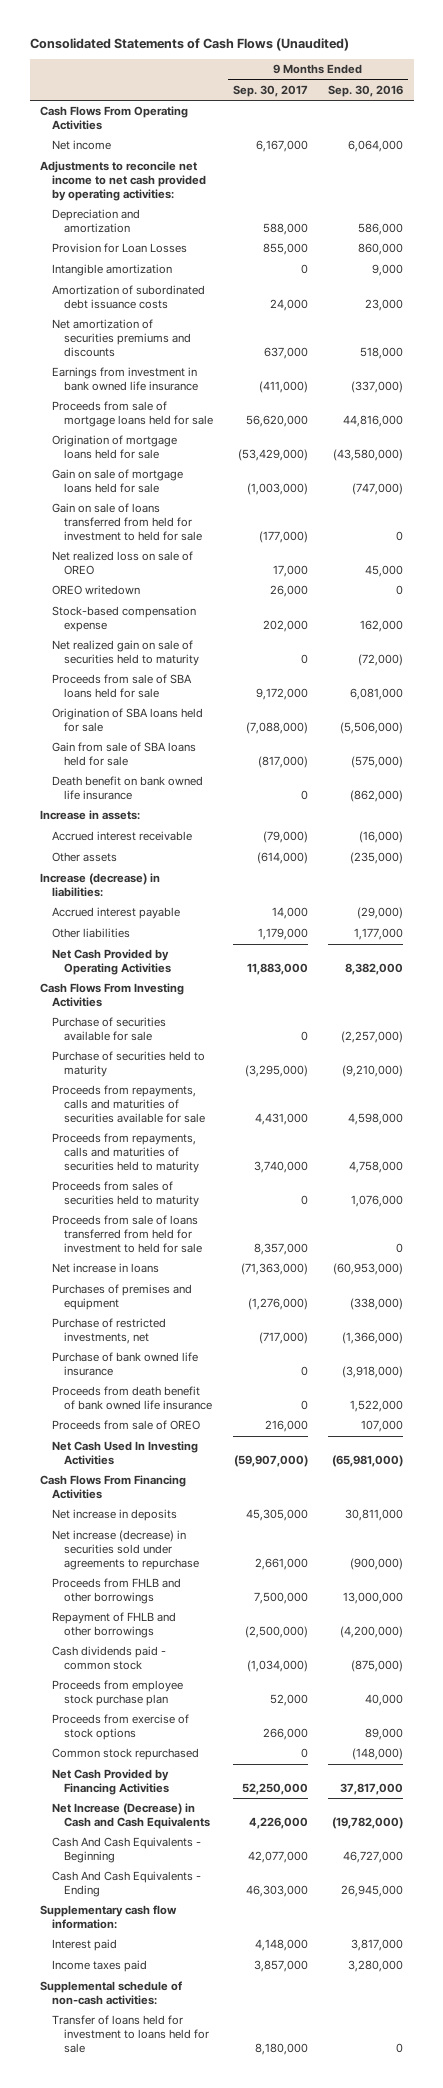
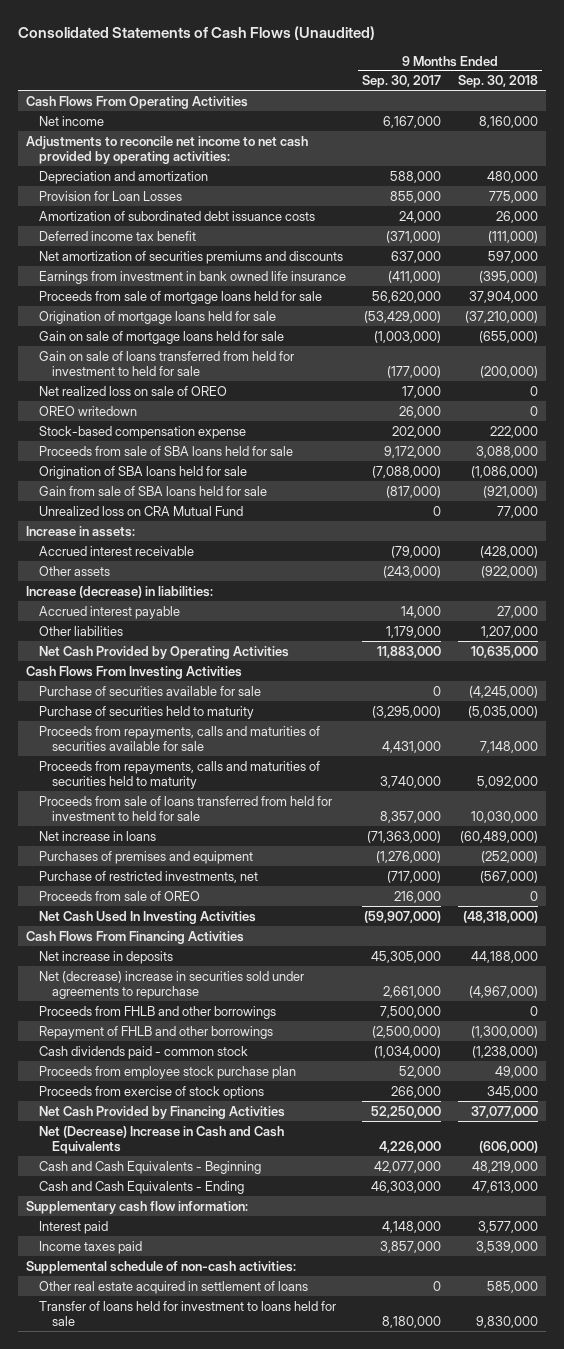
[328,84,404,97] Sep. 30, 2016 -> none
none -> [457,75,538,89] Sep. 30, 2018
[51,264,172,277] Intangible amortization -> none
none -> [38,230,196,241] Deferred income tax benefit
[51,640,199,667] Net realized gain on sale of securities held to maturity -> none
[51,776,203,801] Death benefit on bank owned life insurance -> none
none -> [38,505,243,516] Unrealized loss on CRA Mutual Fund
[257,852,309,865] (614,000) -> [383,565,442,578] (243,000)
[51,1181,199,1208] Proceeds from sales of securities held to maturity -> none
[51,1352,198,1377] Purchase of bank owned life insurance -> none
[51,1386,212,1411] Proceeds from death benefit of bank owned life insurance -> none
[51,1530,199,1570] Net increase (decrease) in securities sold under agreements to repurchase -> [38,970,304,999] Net (decrease) increase in securities sold under agreements to repurchase
[51,1748,199,1761] Common stock repurchased -> none
[51,1803,210,1830] Net Increase (Decrease) in Cash and Cash Equivalents -> [38,1125,284,1154] Net (Decrease) Increase in Cash and Cash Equivalents
[51,1837,201,1864] Cash And Cash Equivalents - Beginning -> [38,1160,261,1174] Cash and Cash Equivalents - Beginning
[51,1871,201,1898] Cash And Cash Equivalents - Ending -> [38,1180,244,1194] Cash and Cash Equivalents - Ending
none -> [38,1280,308,1294] Other real estate acquired in settlement of loans

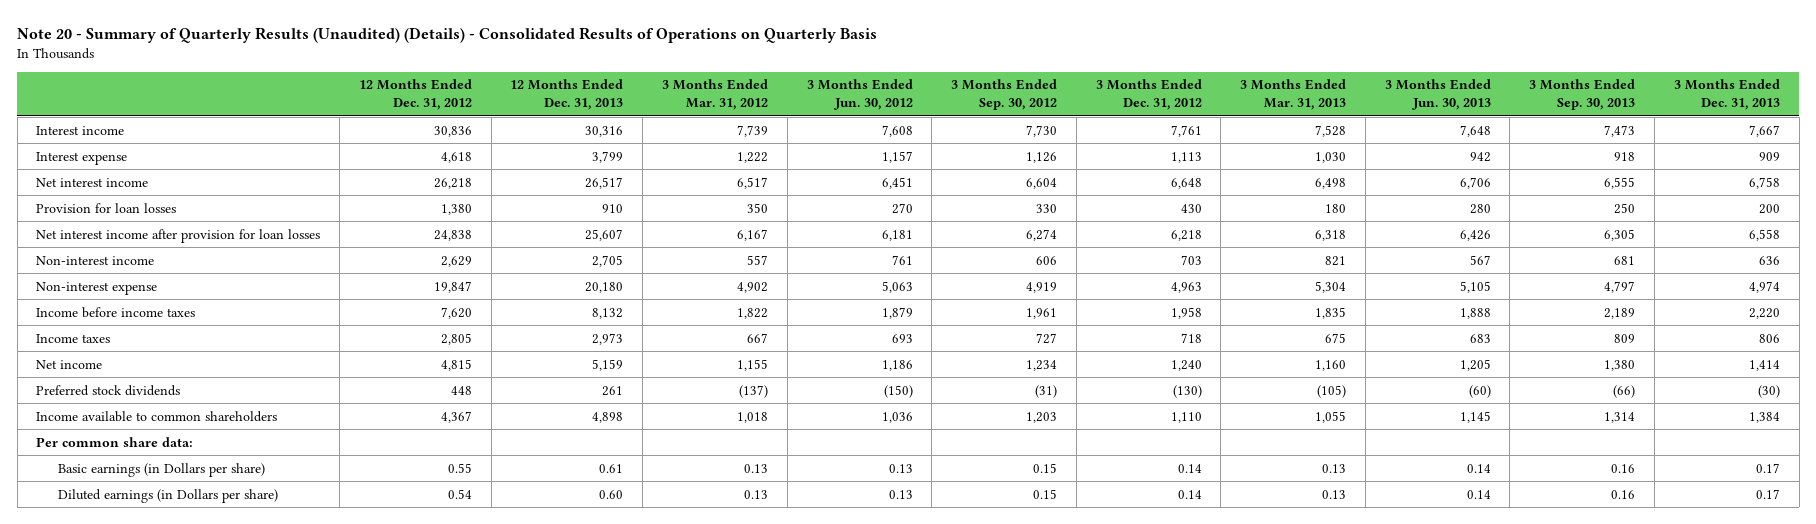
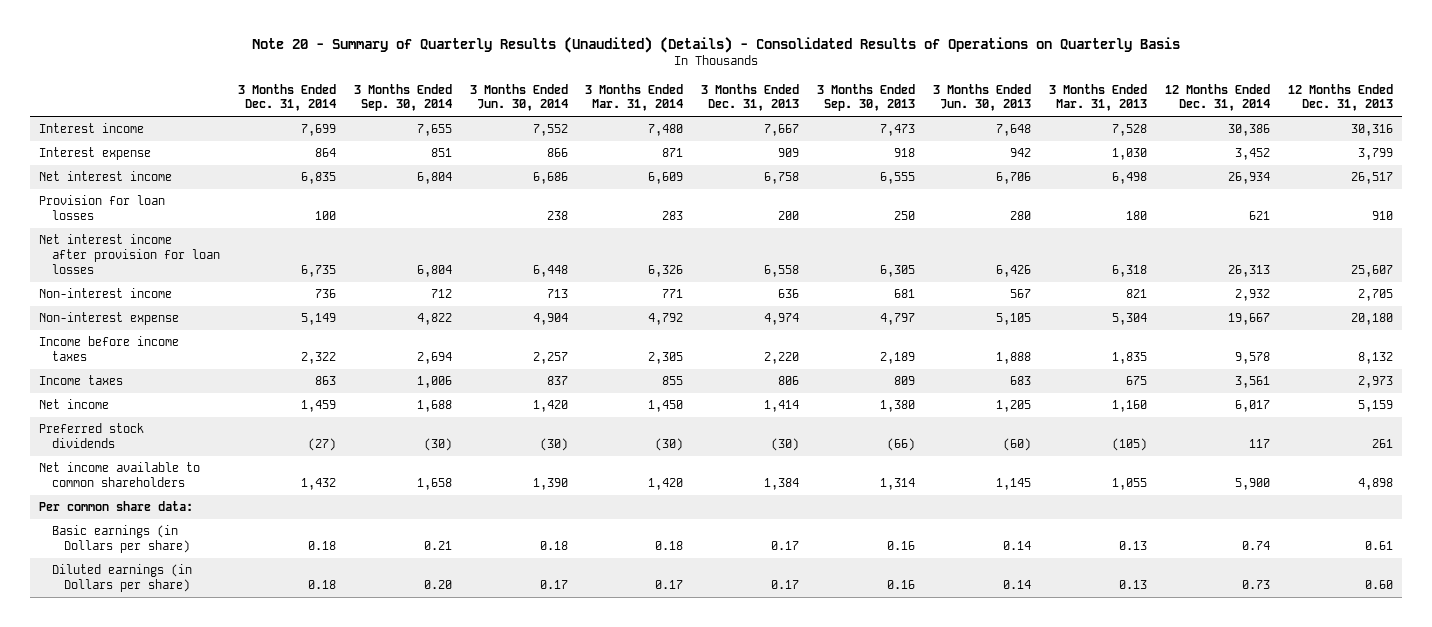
[358,79,472,111] 12 Months Ended Dec. 31, 2012 -> none
[661,79,768,111] 3 Months Ended Mar. 31, 2012 -> none
[806,79,913,111] 3 Months Ended Jun. 30, 2012 -> none
[951,79,1058,111] 3 Months Ended Sep. 30, 2012 -> none
[1095,79,1202,111] 3 Months Ended Dec. 31, 2012 -> none
none -> [237,83,336,112] 3 Months Ended Dec. 31, 2014
none -> [353,83,452,112] 3 Months Ended Sep. 30, 2014
none -> [469,83,568,112] 3 Months Ended Jun. 30, 2014
none -> [585,83,684,112] 3 Months Ended Mar. 31, 2014
none -> [1164,83,1270,112] 12 Months Ended Dec. 31, 2014
[36,410,278,422] Income available to common shareholders -> [39,462,201,488] Net income available to common shareholders

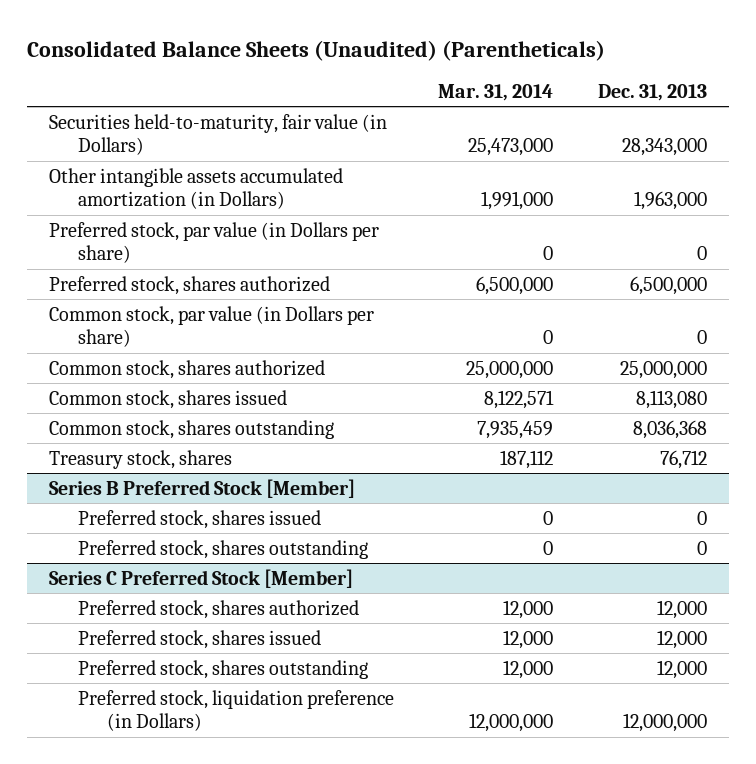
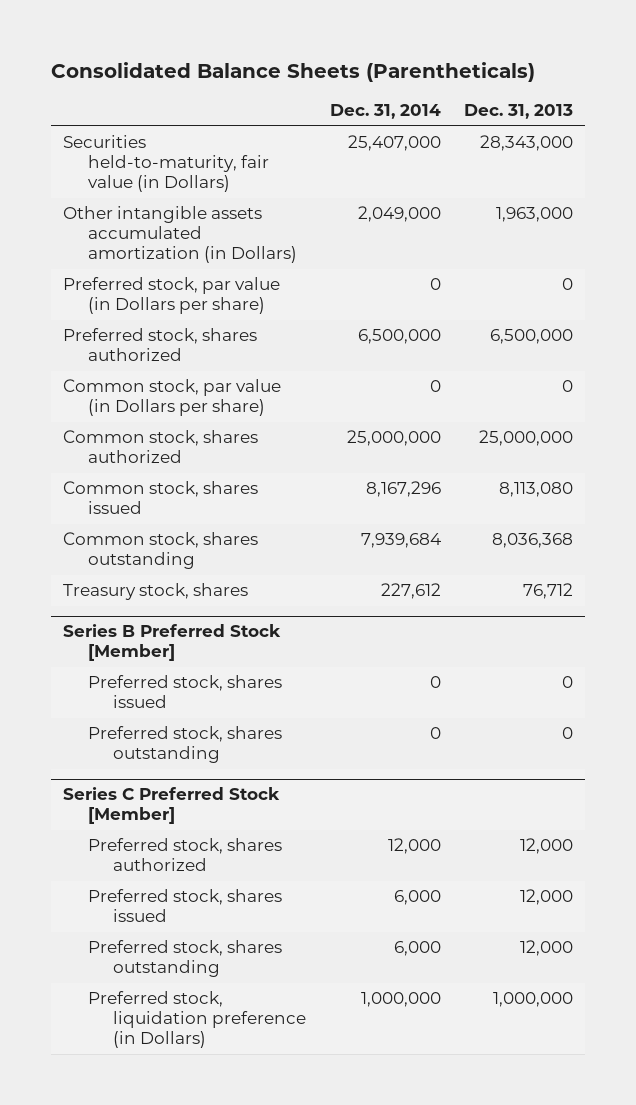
[26,39,605,61] Consolidated Balance Sheets (Unaudited) (Parentheticals) -> [51,61,536,82] Consolidated Balance Sheets (Parentheticals)
[438,83,554,101] Mar. 31, 2014 -> none
none -> [329,104,441,120] Dec. 31, 2014
[622,713,707,733] 12,000,000 -> [493,992,574,1008] 1,000,000

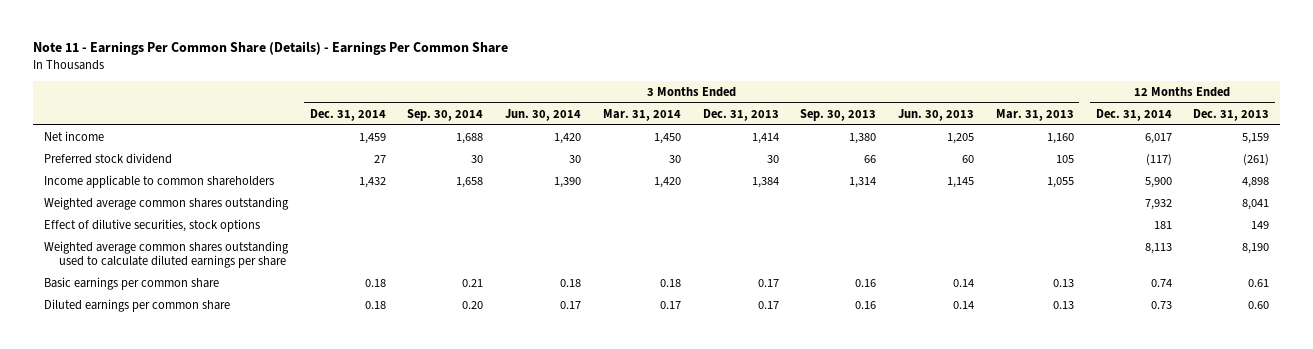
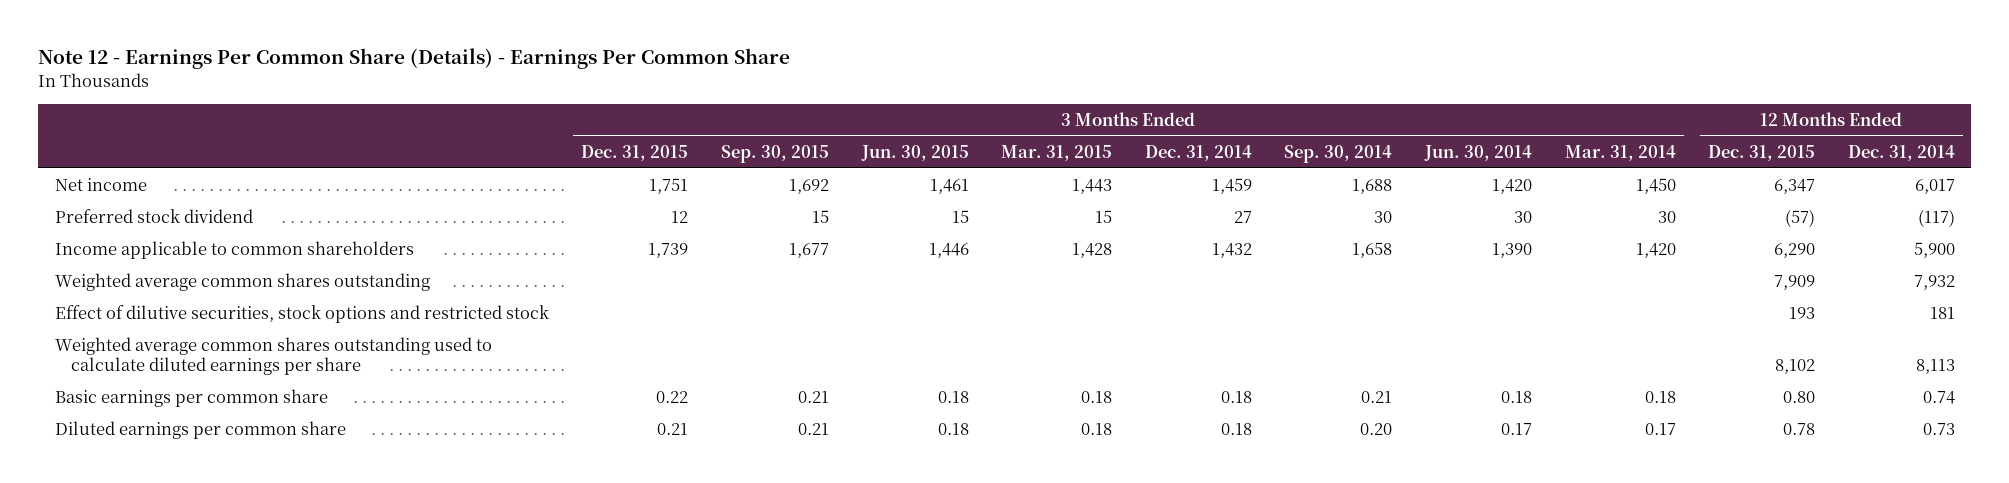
[33,41,509,56] Note 11 - Earnings Per Common Share (Details) - Earnings Per Common Share -> [38,48,791,70] Note 12 - Earnings Per Common Share (Details) - Earnings Per Common Share
[702,108,779,121] Dec. 31, 2013 -> none
[800,108,877,121] Sep. 30, 2013 -> none
[898,108,975,121] Jun. 30, 2013 -> none
[995,108,1074,121] Mar. 31, 2013 -> none
[1193,108,1270,121] Dec. 31, 2013 -> none
none -> [581,144,689,161] Dec. 31, 2015
none -> [720,144,829,163] Sep. 30, 2015
none -> [860,144,969,161] Jun. 30, 2015
none -> [1001,144,1113,161] Mar. 31, 2015
none -> [1708,144,1816,161] Dec. 31, 2015
[43,218,260,232] Effect of dilutive securities, stock options -> [54,305,549,324] Effect of dilutive securities, stock options and restricted stock

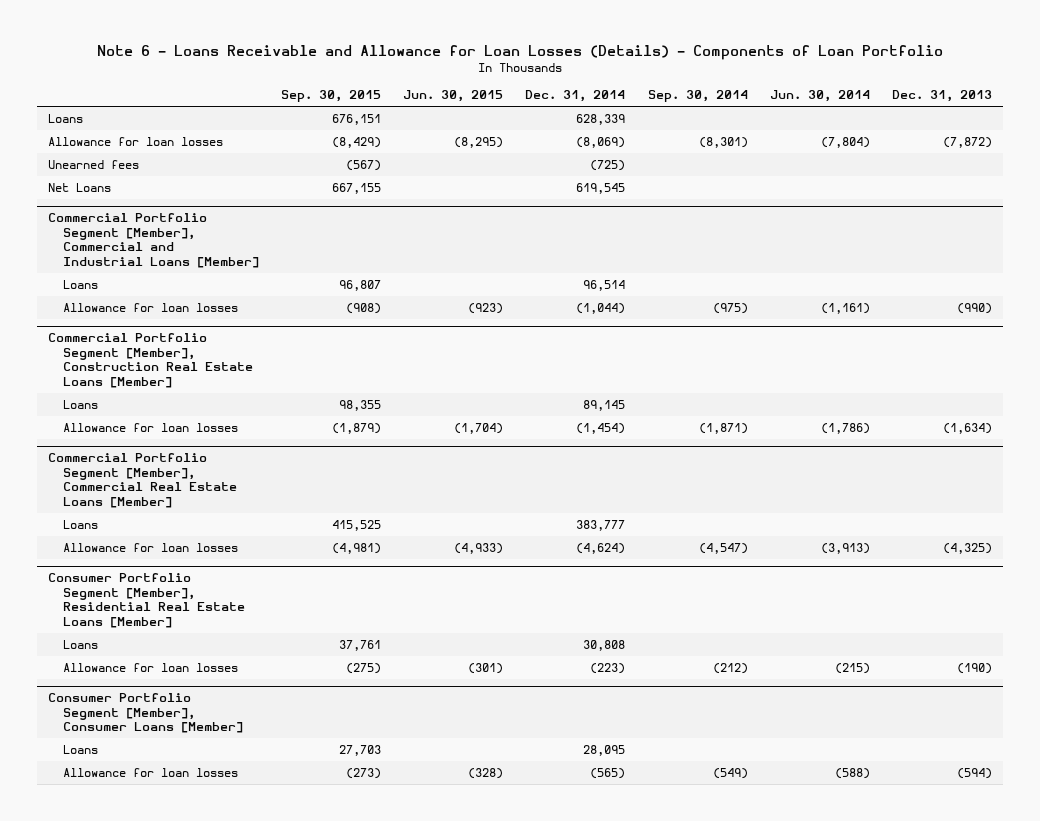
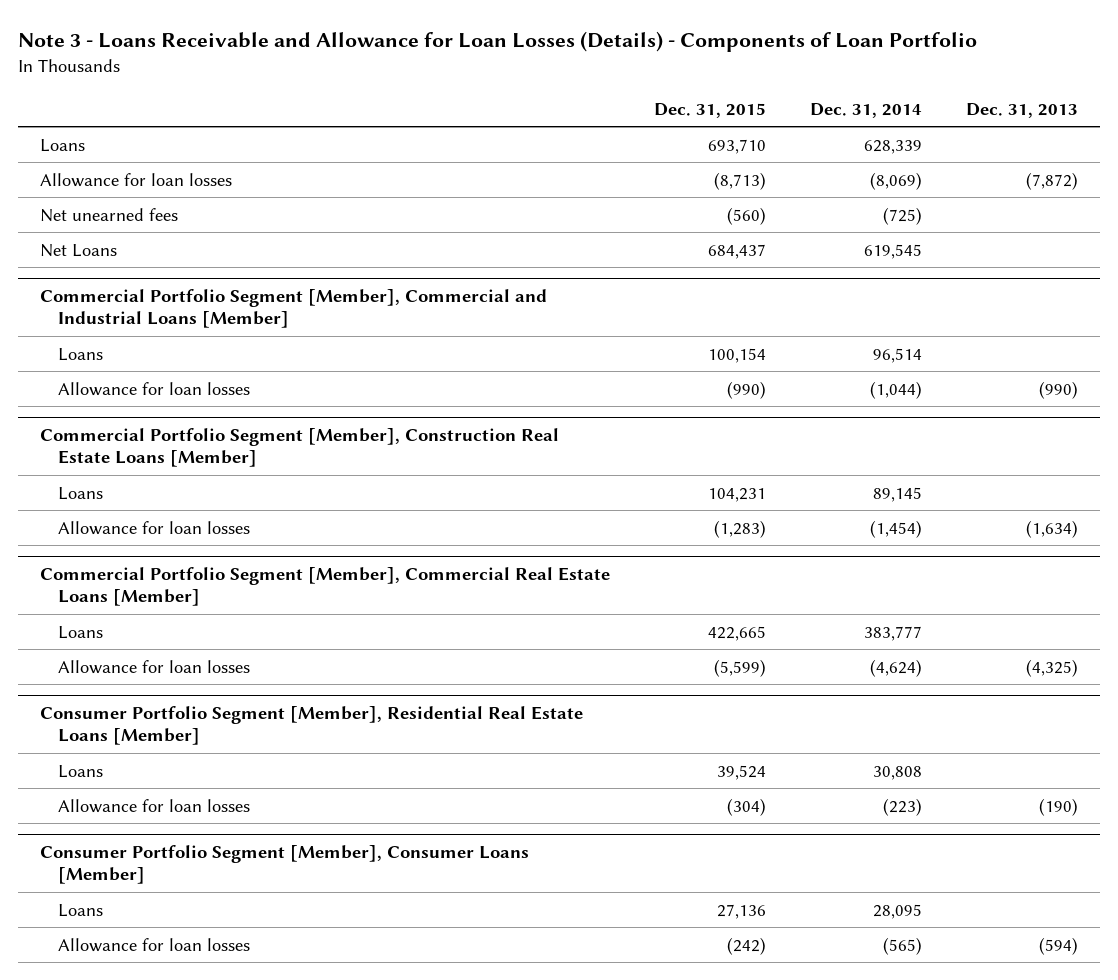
[97,44,944,60] Note 6 - Loans Receivable and Allowance for Loan Losses (Details) - Components of Loan Portfolio -> [18,31,978,53] Note 3 - Loans Receivable and Allowance for Loan Losses (Details) - Components of Loan Portfolio
[281,90,382,103] Sep. 30, 2015 -> none
[403,90,504,103] Jun. 30, 2015 -> none
[647,90,748,103] Sep. 30, 2014 -> none
[769,90,870,103] Jun. 30, 2014 -> none
none -> [654,102,767,118] Dec. 31, 2015
[48,159,140,169] Unearned fees -> [40,207,179,222] Net unearned fees

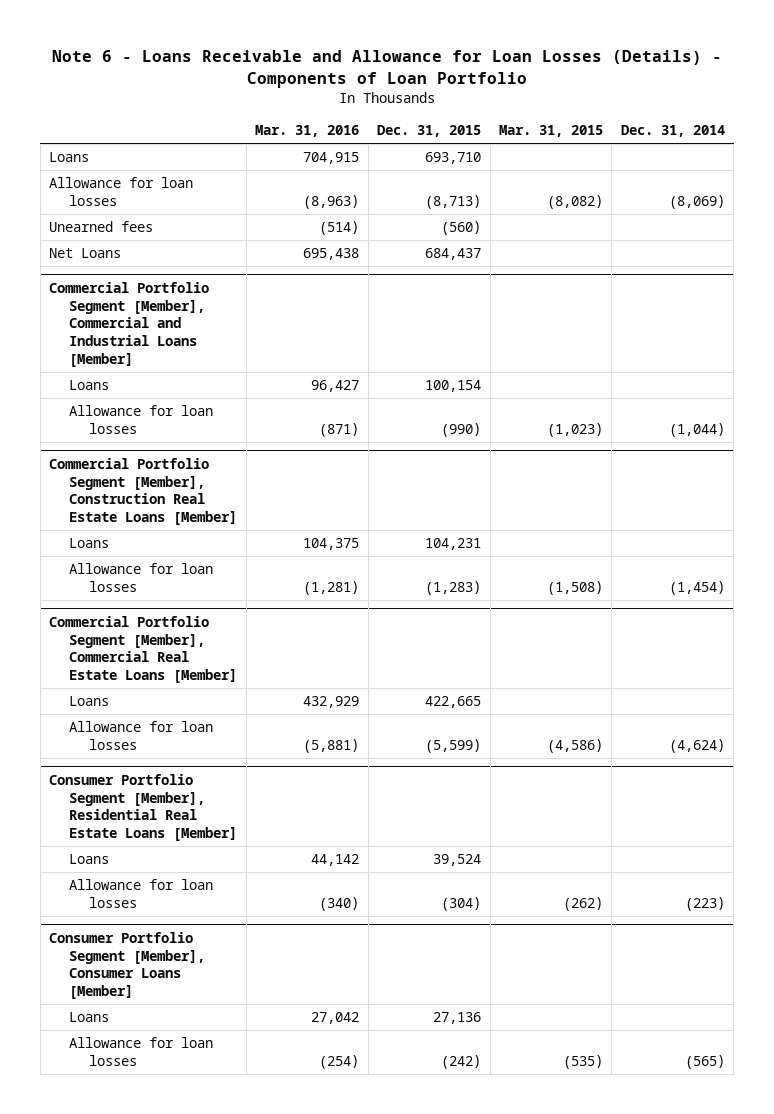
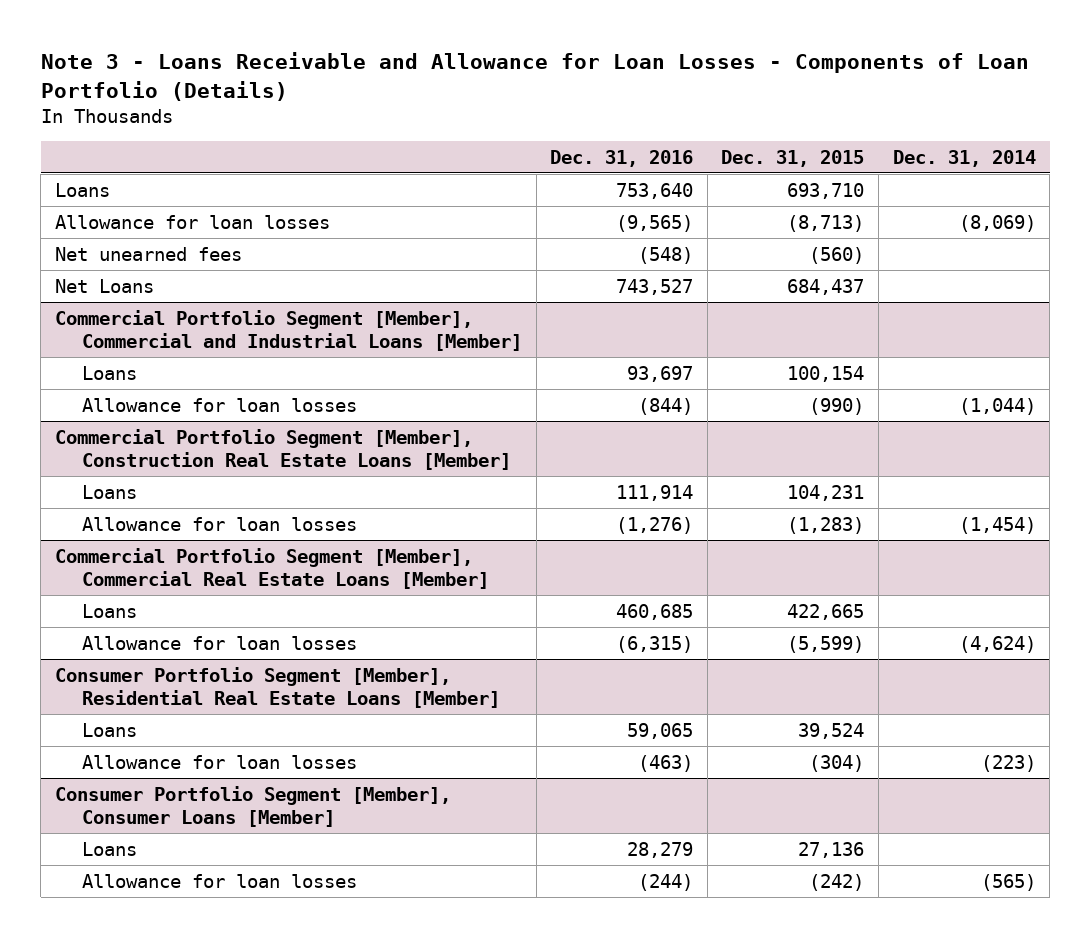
[52,50,723,88] Note 6 - Loans Receivable and Allowance for Loan Losses (Details) - Components of Loan Portfolio -> [40,52,1029,102] Note 3 - Loans Receivable and Allowance for Loan Losses - Components of Loan Portfolio (Details)
[255,124,360,137] Mar. 31, 2016 -> none
[498,124,603,137] Mar. 31, 2015 -> none
none -> [550,149,694,167] Dec. 31, 2016
[49,221,154,233] Unearned fees -> [54,246,242,261] Net unearned fees

